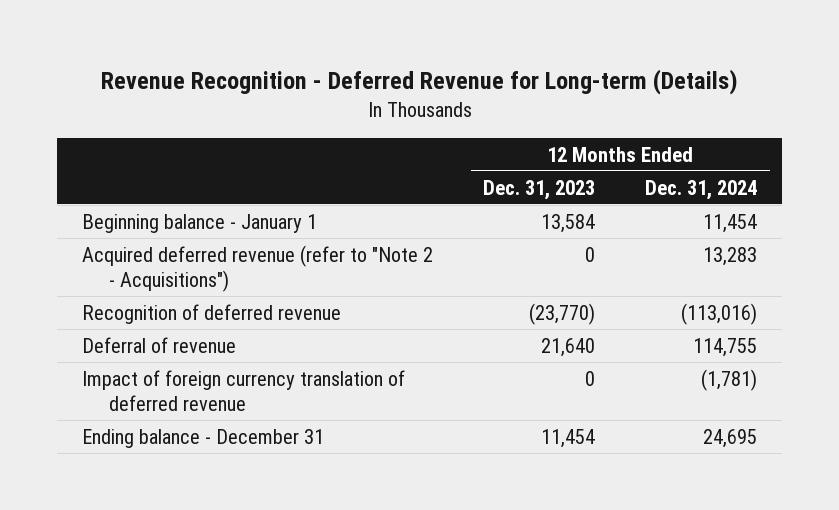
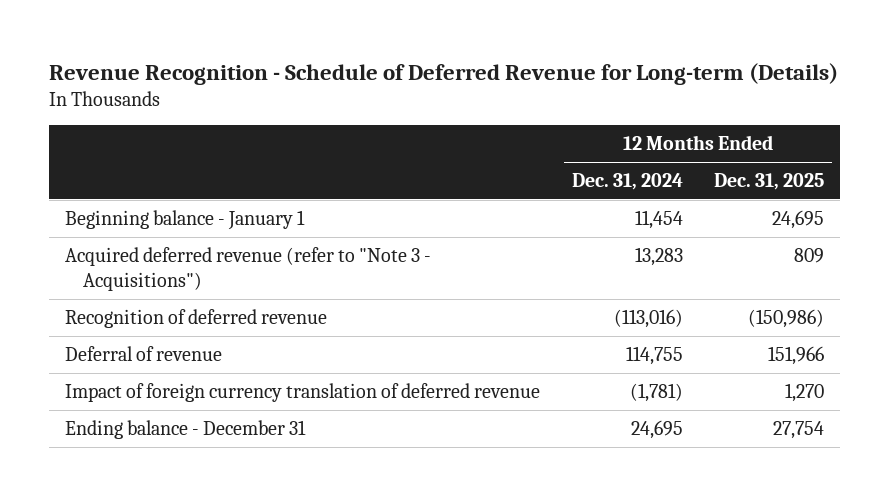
[100,69,738,96] Revenue Recognition - Deferred Revenue for Long-term (Details) -> [49,62,839,85] Revenue Recognition - Schedule of Deferred Revenue for Long-term (Details)
[483,179,596,200] Dec. 31, 2023 -> none
none -> [714,172,825,190] Dec. 31, 2025
[81,244,433,292] Acquired deferred revenue (refer to "Note 2 - Acquisitions") -> [65,246,432,292] Acquired deferred revenue (refer to "Note 3 - Acquisitions")

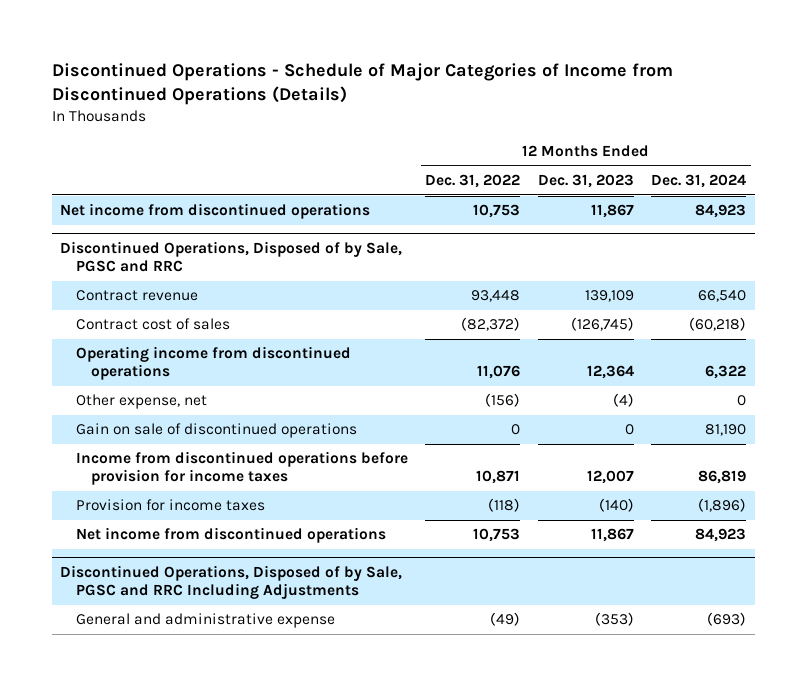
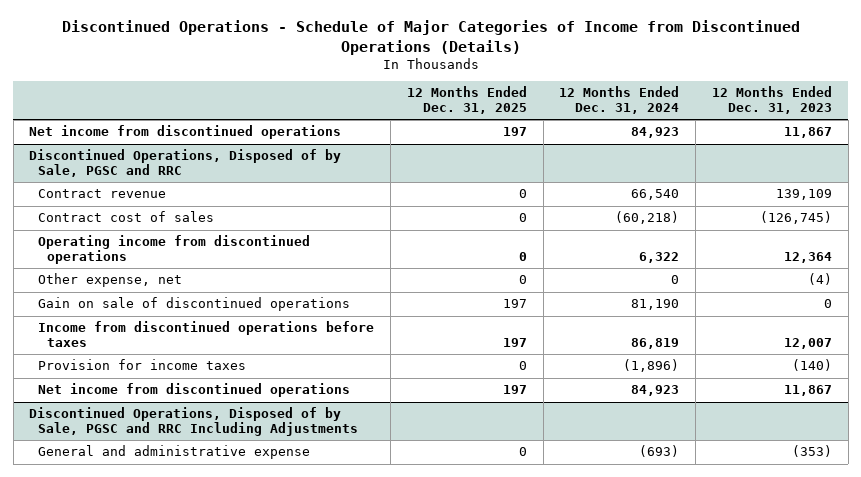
[425,173,521,188] Dec. 31, 2022 -> none
none -> [406,86,527,114] 12 Months Ended Dec. 31, 2025
[75,451,408,486] Income from discontinued operations before provision for income taxes -> [38,321,375,347] Income from discontinued operations before taxes

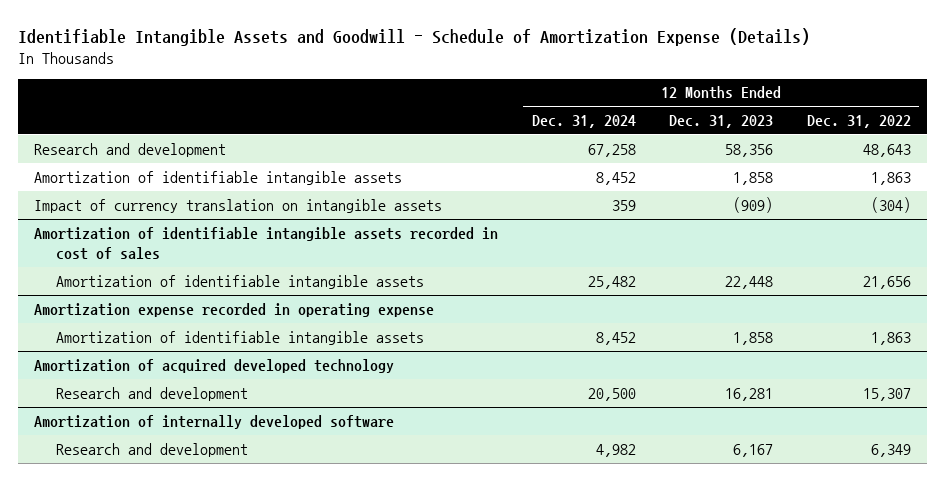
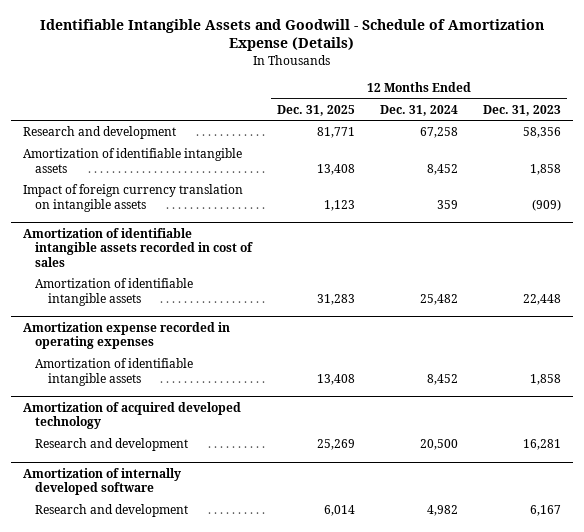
[806,114,911,128] Dec. 31, 2022 -> none
none -> [277,104,356,116] Dec. 31, 2025
[34,198,443,213] Impact of currency translation on intangible assets -> [23,184,244,212] Impact of foreign currency translation on intangible assets
[34,302,435,317] Amortization expense recorded in operating expense -> [23,321,231,350] Amortization expense recorded in operating expenses

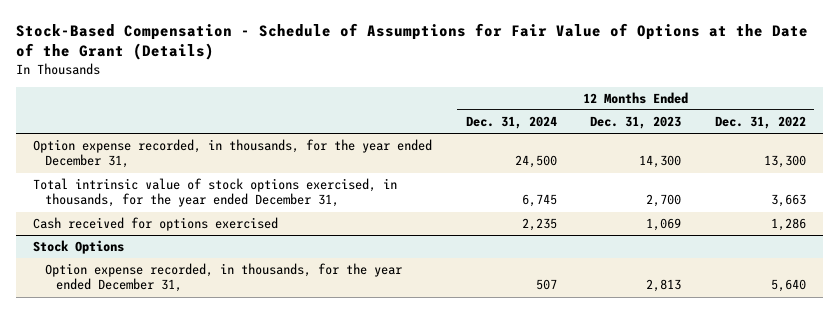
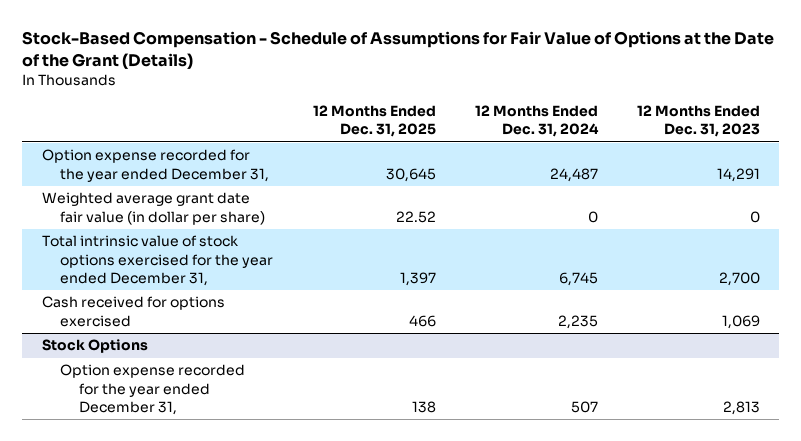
[714,115,806,129] Dec. 31, 2022 -> none
none -> [312,105,436,138] 12 Months Ended Dec. 31, 2025
[33,139,433,169] Option expense recorded, in thousands, for the year ended December 31, -> [41,149,270,182] Option expense recorded for the year ended December 31,
[514,155,557,169] 24,500 -> [549,167,598,182] 24,487
[639,155,682,169] 14,300 -> [716,167,760,182] 14,291
none -> [41,192,266,225] Weighted average grant date fair value (in dollar per share)
[33,178,398,208] Total intrinsic value of stock options exercised, in thousands, for the year ended December 31, -> [41,235,274,286] Total intrinsic value of stock options exercised for the year ended December 31,
[44,263,402,293] Option expense recorded, in thousands, for the year ended December 31, -> [60,364,246,415] Option expense recorded for the year ended December 31,

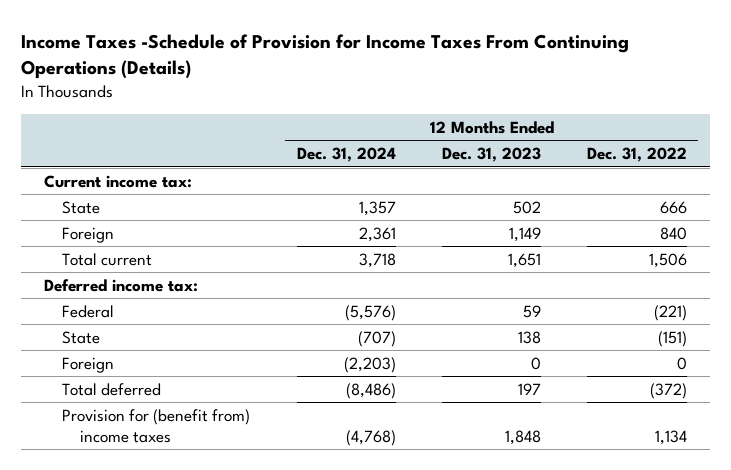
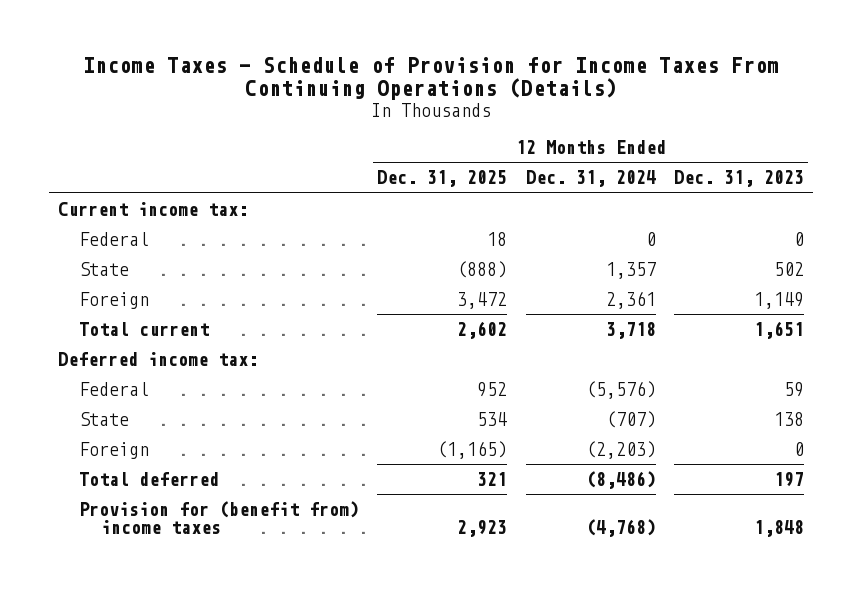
[21,33,630,80] Income Taxes -Schedule of Provision for Income Taxes From Continuing Operations (Details) -> [82,56,779,101] Income Taxes - Schedule of Provision for Income Taxes From Continuing Operations (Details)
[586,146,687,162] Dec. 31, 2022 -> none
none -> [377,170,508,188] Dec. 31, 2025
none -> [79,232,150,247] Federal

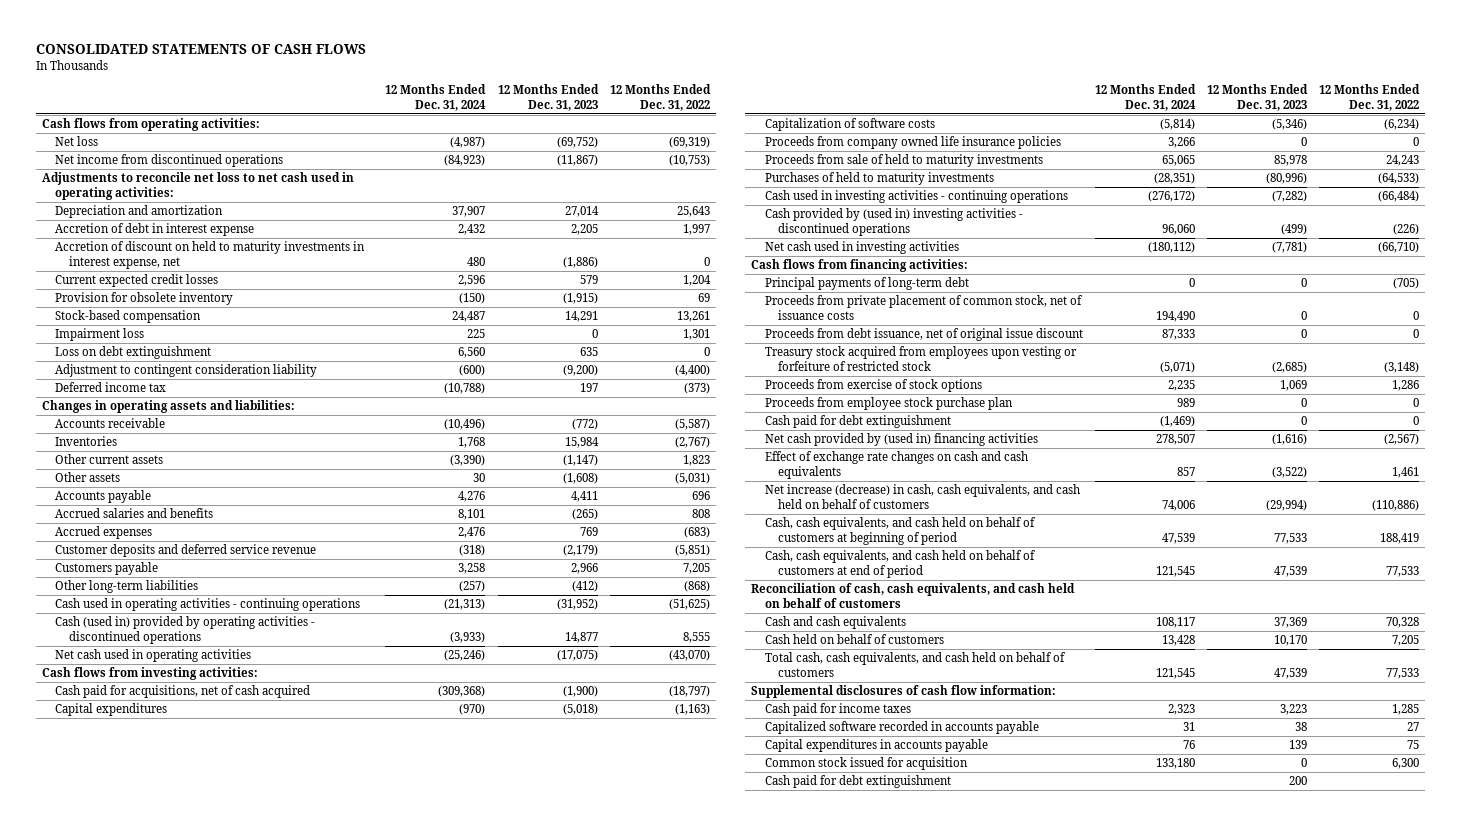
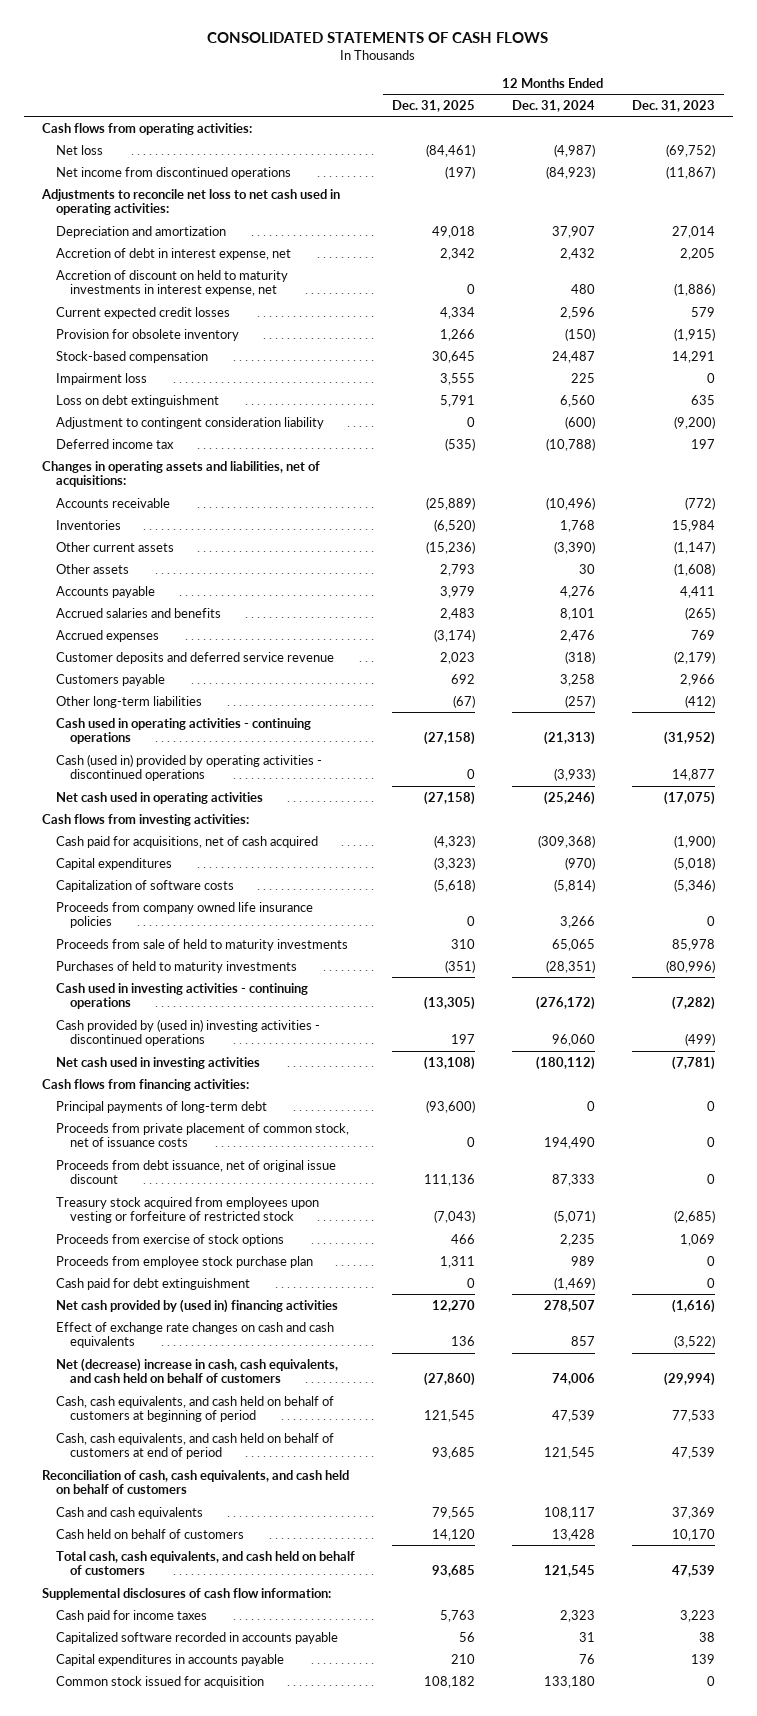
[609,84,711,112] 12 Months Ended Dec. 31, 2022 -> none
none -> [392,99,476,112] Dec. 31, 2025
[55,223,255,237] Accretion of debt in interest expense -> [56,247,292,260] Accretion of debt in interest expense, net
[41,400,295,414] Changes in operating assets and liabilities: -> [42,460,321,487] Changes in operating assets and liabilities, net of acquisitions:
[764,484,1080,509] Net increase (decrease) in cash, cash equivalents, and cash held on behalf of customers -> [56,1357,339,1383] Net (decrease) increase in cash, cash equivalents, and cash held on behalf of customers
[764,775,951,789] Cash paid for debt extinguishment -> none

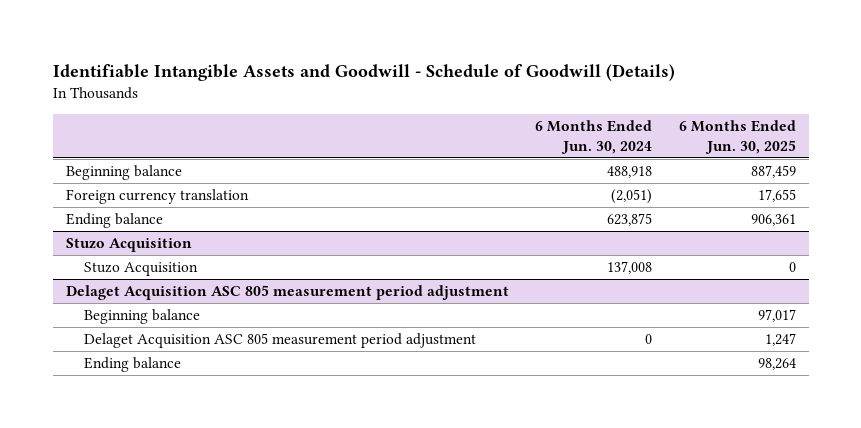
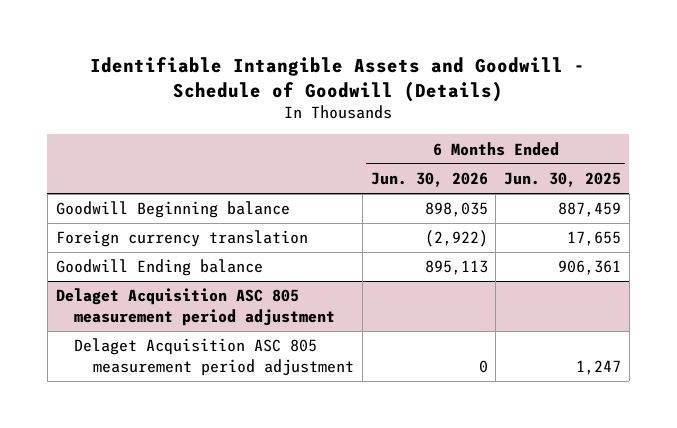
[535,120,653,154] 6 Months Ended Jun. 30, 2024 -> none
none -> [370,171,488,187] Jun. 30, 2026
[65,165,182,181] Beginning balance -> [55,201,290,219] Goodwill Beginning balance
[65,238,192,253] Stuzo Acquisition -> none
[84,262,199,277] Stuzo Acquisition -> none
[65,213,163,229] Ending balance -> [55,259,263,277] Goodwill Ending balance
[84,309,201,325] Beginning balance -> none
[84,357,182,373] Ending balance -> none

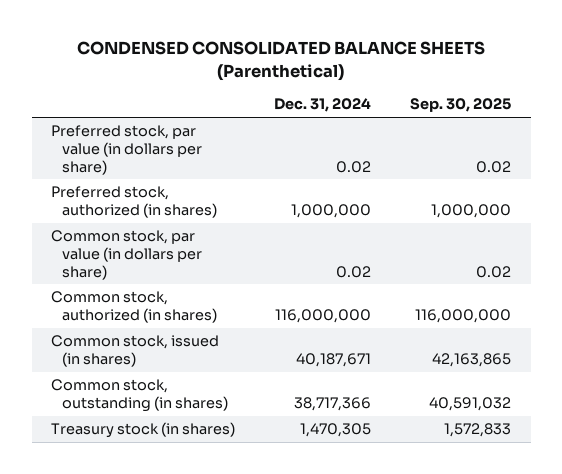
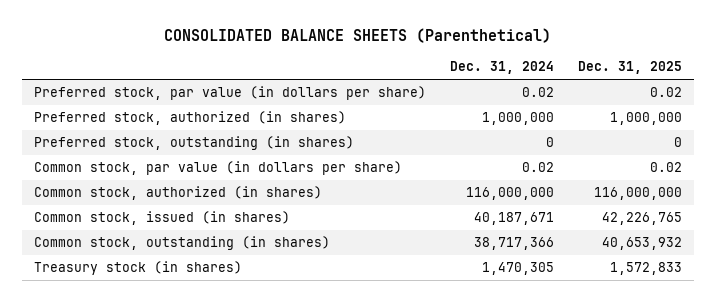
[77,41,486,81] CONDENSED CONSOLIDATED BALANCE SHEETS (Parenthetical) -> [163,28,551,44] CONSOLIDATED BALANCE SHEETS (Parenthetical)
[410,98,512,113] Sep. 30, 2025 -> none
none -> [577,61,682,75] Dec. 31, 2025
none -> [33,136,354,151] Preferred stock, outstanding (in shares)

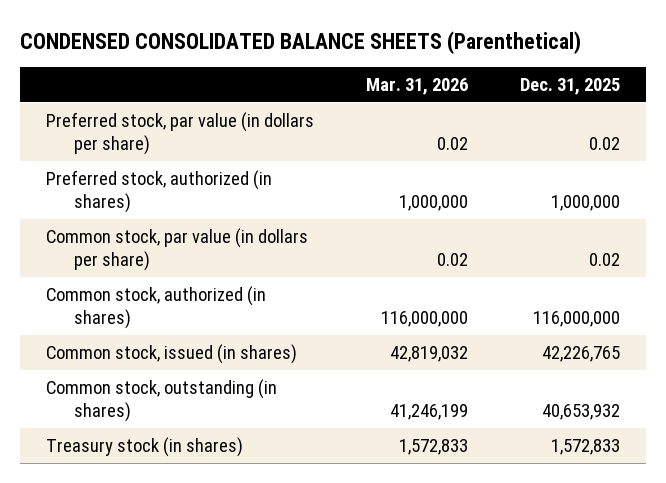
[163,28,551,44] CONSOLIDATED BALANCE SHEETS (Parenthetical) -> [19,30,581,54] CONDENSED CONSOLIDATED BALANCE SHEETS (Parenthetical)
[449,61,554,75] Dec. 31, 2024 -> none
none -> [365,78,468,96] Mar. 31, 2026
[33,136,354,151] Preferred stock, outstanding (in shares) -> none

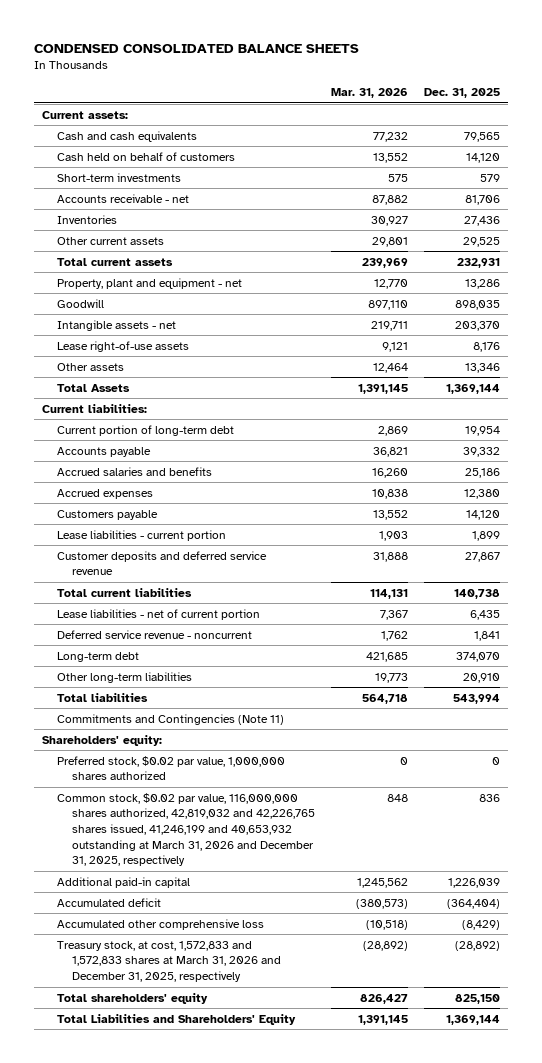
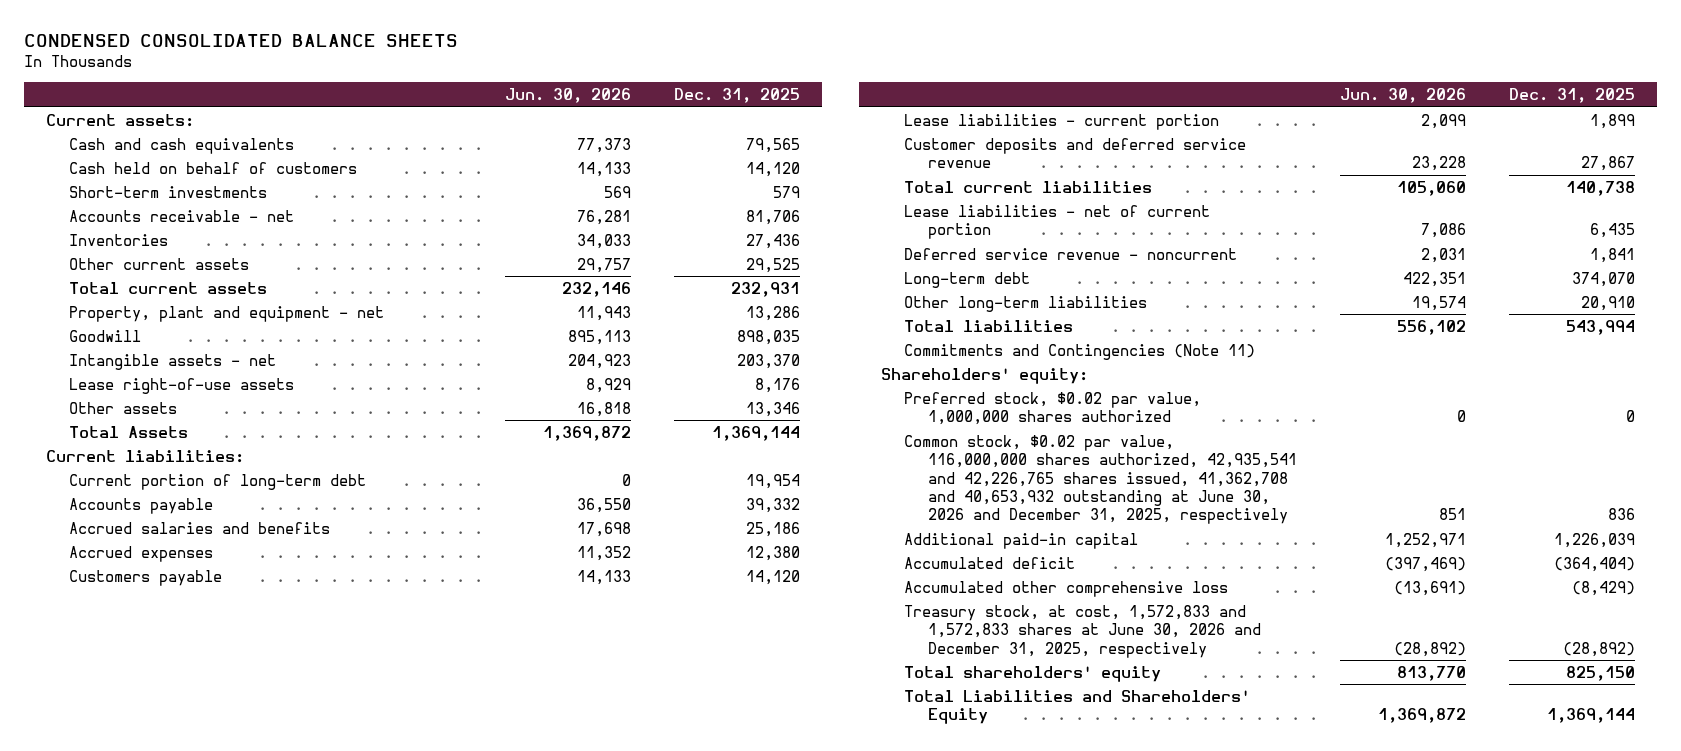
[330,88,408,99] Mar. 31, 2026 -> none
none -> [504,88,631,104] Jun. 30, 2026
[57,792,316,867] Common stock, $0.02 par value, 116,000,000 shares authorized, 42,819,032 and 42,226,765 shares issued, 41,246,199 and 40,653,932 outstanding at March 31, 2026 and December 31, 2025, respectively -> [904,434,1297,525] Common stock, $0.02 par value, 116,000,000 shares authorized, 42,935,541 and 42,226,765 shares issued, 41,362,708 and 40,653,932 outstanding at June 30, 2026 and December 31, 2025, respectively
[57,940,282,983] Treasury stock, at cost, 1,572,833 and 1,572,833 shares at March 31, 2026 and December 31, 2025, respectively -> [904,604,1261,658] Treasury stock, at cost, 1,572,833 and 1,572,833 shares at June 30, 2026 and December 31, 2025, respectively

